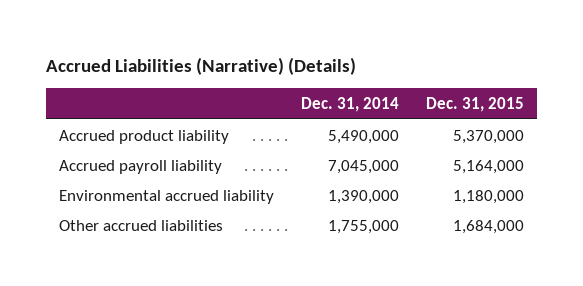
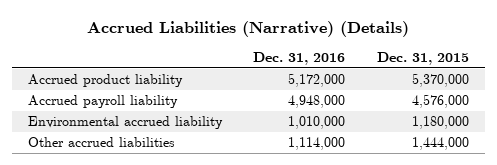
[301,97,400,113] Dec. 31, 2014 -> none
none -> [253,51,346,65] Dec. 31, 2016
[452,159,524,174] 5,164,000 -> [412,94,470,109] 4,576,000
[452,219,524,234] 1,684,000 -> [412,137,470,151] 1,444,000

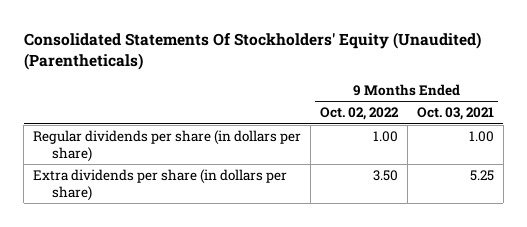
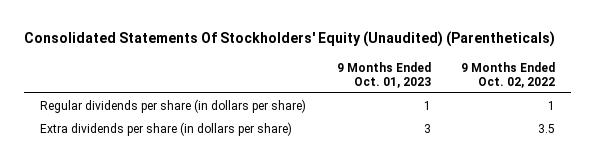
[416,107,494,121] Oct. 03, 2021 -> none
none -> [336,61,431,88] 9 Months Ended Oct. 01, 2023
[372,131,398,143] 1.00 -> [548,101,556,111] 1
[372,170,398,182] 3.50 -> [538,124,556,134] 3.5

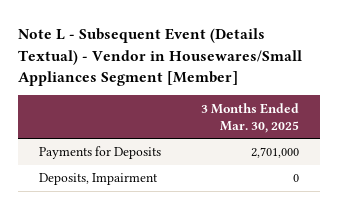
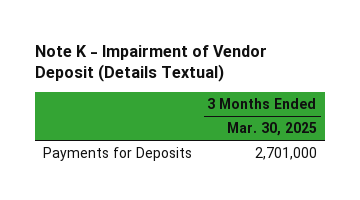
[18,28,303,86] Note L - Subsequent Event (Details Textual) - Vendor in Housewares/Small Appliances Segment [Member] -> [35,44,268,83] Note K - Impairment of Vendor Deposit (Details Textual)
[38,173,158,186] Deposits, Impairment -> none

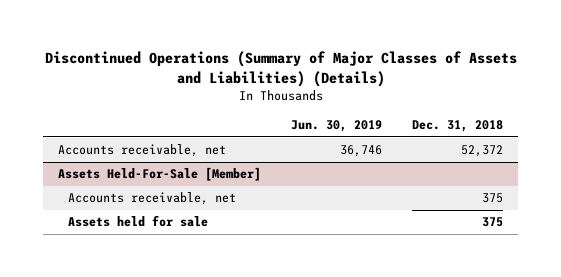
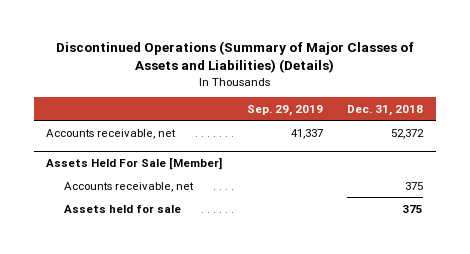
[291,120,383,133] Jun. 30, 2019 -> none
none -> [246,104,323,116] Sep. 29, 2019
[58,167,262,182] Assets Held-For-Sale [Member] -> [46,156,223,170] Assets Held For Sale [Member]

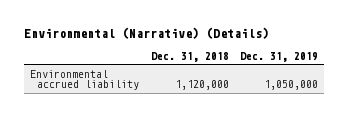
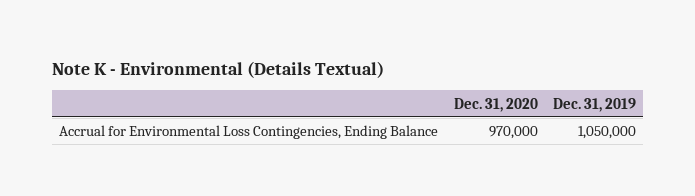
[24,26,270,39] Environmental (Narrative) (Details) -> [51,61,384,79] Note K - Environmental (Details Textual)
[150,51,229,62] Dec. 31, 2018 -> none
none -> [453,97,538,112] Dec. 31, 2020
[29,69,140,91] Environmental accrued liability -> [59,125,439,140] Accrual for Environmental Loss Contingencies, Ending Balance

